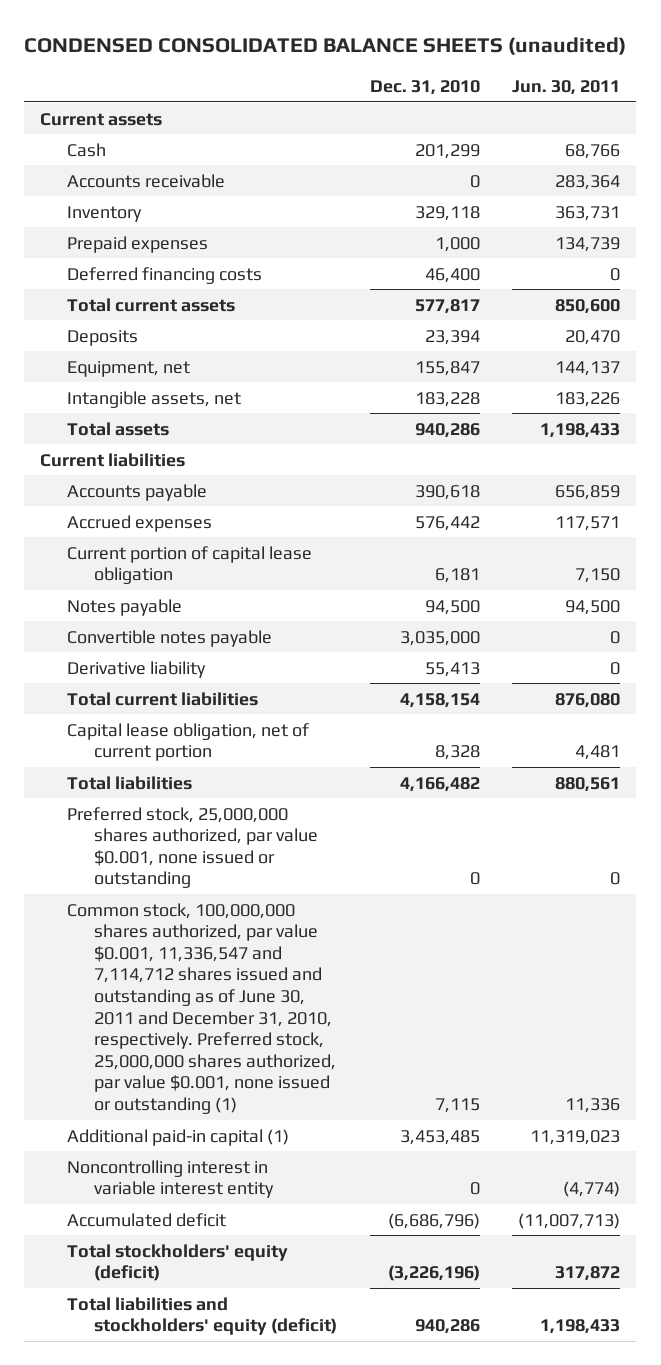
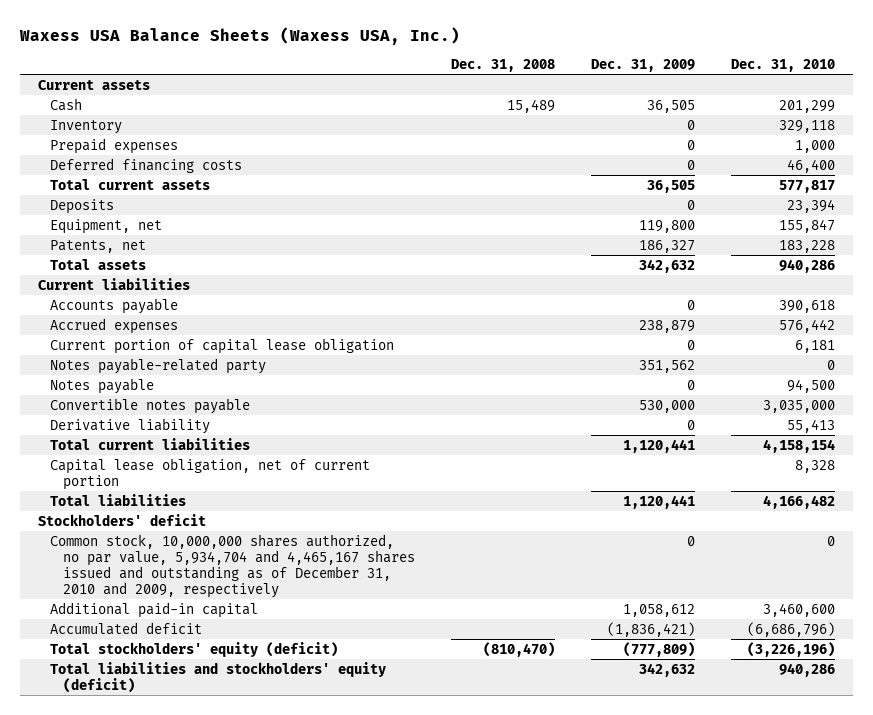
[24,37,627,56] CONDENSED CONSOLIDATED BALANCE SHEETS (unaudited) -> [19,26,461,45] Waxess USA Balance Sheets (Waxess USA, Inc.)
[512,80,621,96] Jun. 30, 2011 -> none
none -> [450,58,555,72] Dec. 31, 2008
none -> [590,58,695,72] Dec. 31, 2009
[67,173,226,188] Accounts receivable -> none
[67,390,242,408] Intangible assets, net -> [50,239,147,253] Patents, net
none -> [50,357,267,374] Notes payable-related party
[67,806,319,889] Preferred stock, 25,000,000 shares authorized, par value $0.001, none issued or outstanding -> none
[67,1159,275,1199] Noncontrolling interest in variable interest entity -> none
none -> [38,513,207,526] Stockholders' deficit
[67,902,337,1115] Common stock, 100,000,000 shares authorized, par value $0.001, 11,336,547 and 7,114,712 shares issued and outstanding as of June 30, 2011 and December 31, 2010, respectively. Preferred stock, 25,000,000 shares authorized, par value $0.001, none issued or outstanding (1) -> [50,533,415,598] Common stock, 10,000,000 shares authorized, no par value, 5,934,704 and 4,465,167 shares issued and outstanding as of December 31, 2010 and 2009, respectively
[434,1098,480,1114] 7,115 -> [826,535,835,546] 0
[67,1128,290,1146] Additional paid-in capital (1) -> [50,601,259,618] Additional paid-in capital
[399,1129,480,1145] 3,453,485 -> [762,602,835,617] 3,460,600

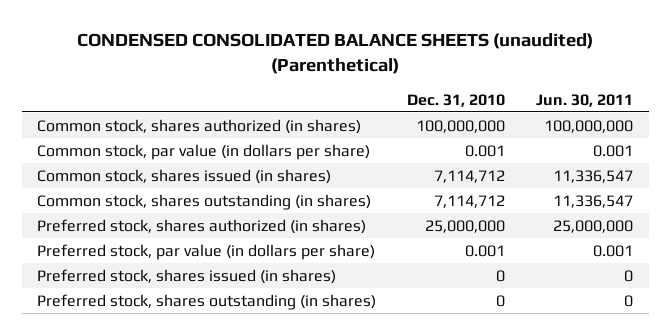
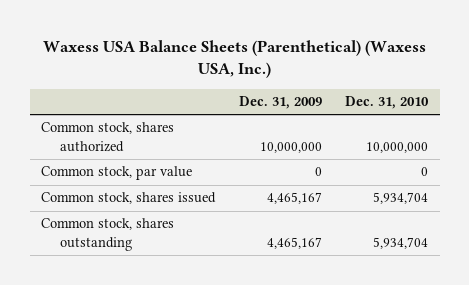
[77,33,594,75] CONDENSED CONSOLIDATED BALANCE SHEETS (unaudited) (Parenthetical) -> [42,40,426,79] Waxess USA Balance Sheets (Parenthetical) (Waxess USA, Inc.)
[536,93,634,107] Jun. 30, 2011 -> none
none -> [238,96,322,110] Dec. 31, 2009
[37,218,367,234] Preferred stock, shares authorized (in shares) -> none
[37,243,376,260] Preferred stock, par value (in dollars per share) -> none
[37,268,337,284] Preferred stock, shares issued (in shares) -> none
[37,293,377,310] Preferred stock, shares outstanding (in shares) -> none
[37,118,362,134] Common stock, shares authorized (in shares) -> [41,122,175,152] Common stock, shares authorized
[416,119,506,133] 100,000,000 -> [365,141,428,153] 10,000,000
[37,143,371,160] Common stock, par value (in dollars per share) -> [41,166,193,181] Common stock, par value
[465,144,506,157] 0.001 -> [420,167,428,177] 0
[37,168,332,184] Common stock, shares issued (in shares) -> [41,192,217,205] Common stock, shares issued
[434,169,506,183] 7,114,712 -> [372,192,428,205] 5,934,704
[37,193,372,210] Common stock, shares outstanding (in shares) -> [41,218,175,251] Common stock, shares outstanding
[434,194,506,208] 7,114,712 -> [372,236,428,249] 5,934,704

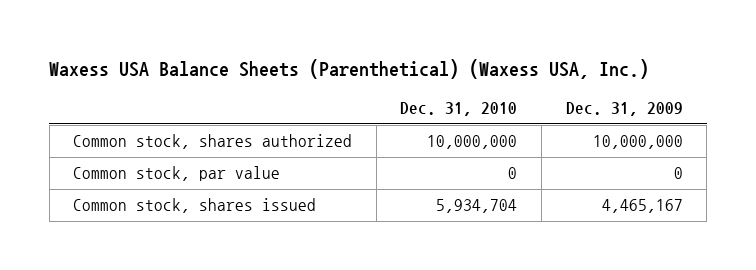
[41,218,175,251] Common stock, shares outstanding -> none

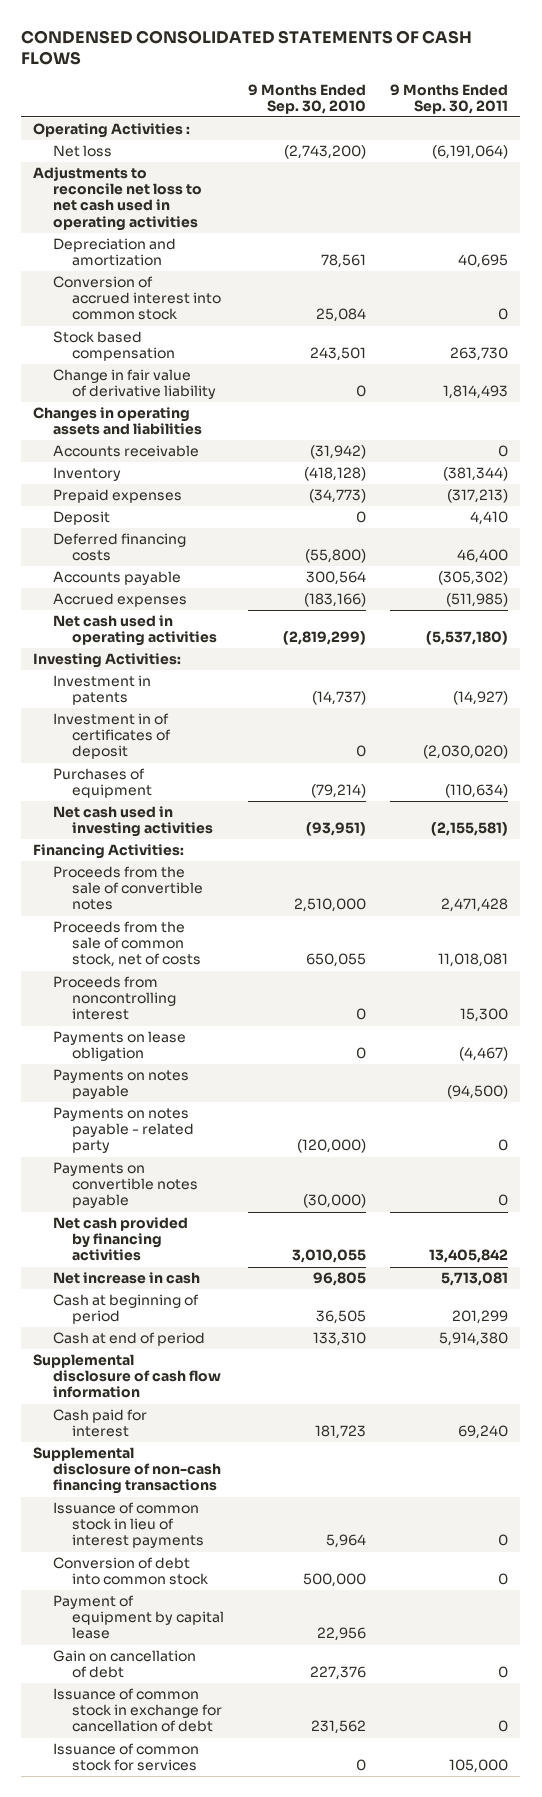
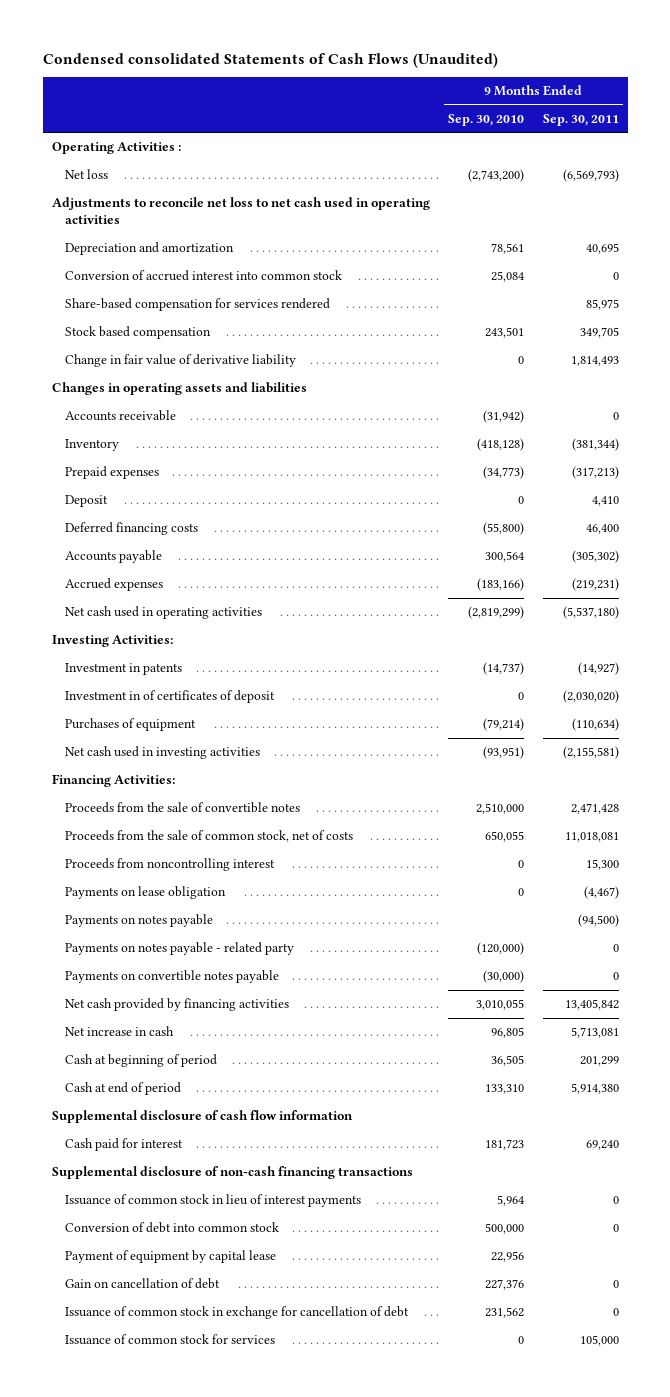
[21,29,473,66] CONDENSED CONSOLIDATED STATEMENTS OF CASH FLOWS -> [42,52,498,68] Condensed consolidated Statements of Cash Flows (Unaudited)
[432,145,509,160] (6,191,064) -> [562,169,619,183] (6,569,793)
none -> [65,298,331,312] Share-based compensation for services rendered
[450,347,509,362] 263,730 -> [579,327,619,339] 349,705
[446,593,509,608] (511,985) -> [571,578,619,592] (219,231)

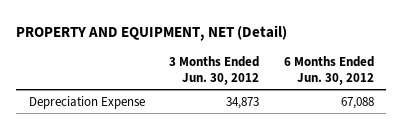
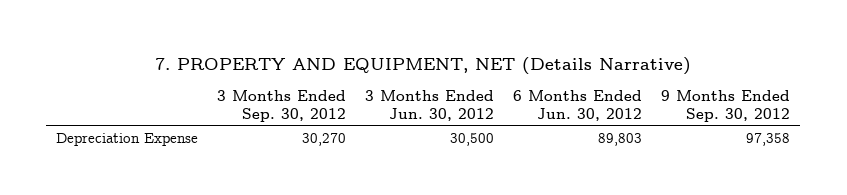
[16,25,288,42] PROPERTY AND EQUIPMENT, NET (Detail) -> [155,56,692,75] 7. PROPERTY AND EQUIPMENT, NET (Details Narrative)
none -> [217,90,347,122] 3 Months Ended Sep. 30, 2012
none -> [661,90,791,122] 9 Months Ended Sep. 30, 2012
[226,97,260,110] 34,873 -> [450,132,495,146] 30,500
[340,97,374,110] 67,088 -> [598,132,643,146] 89,803

